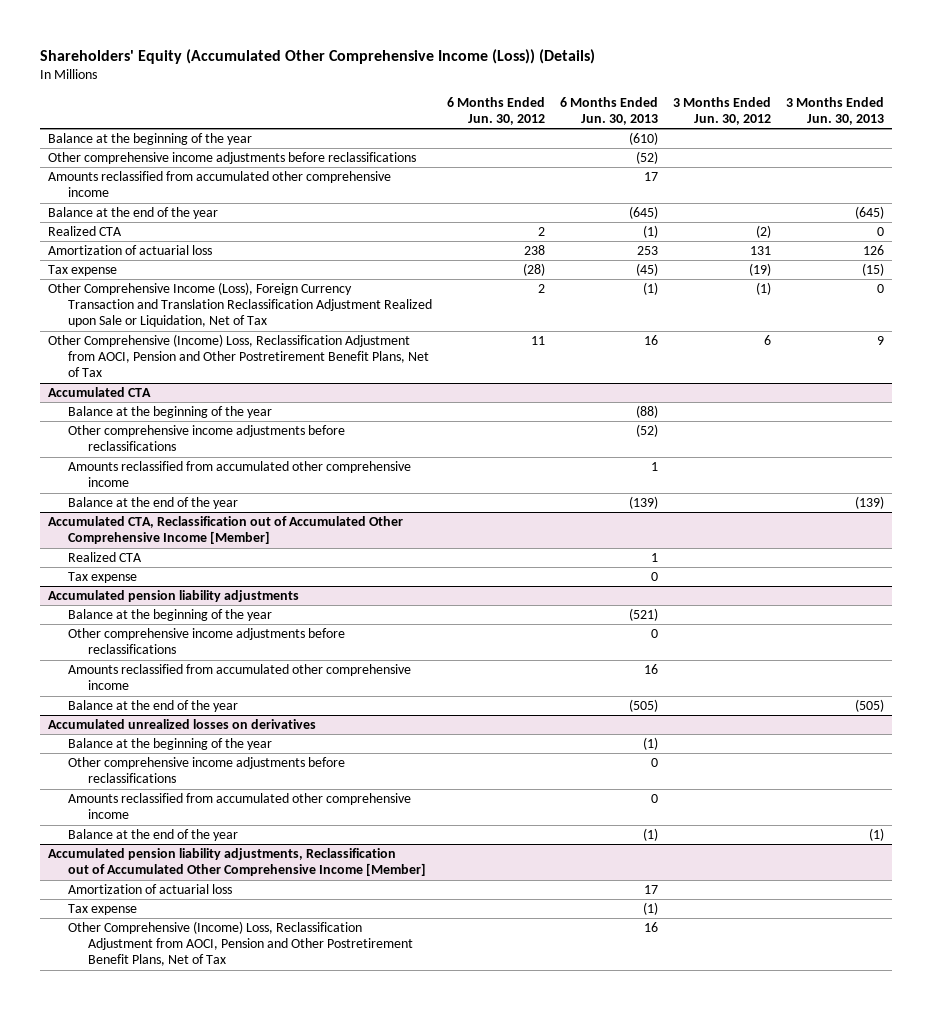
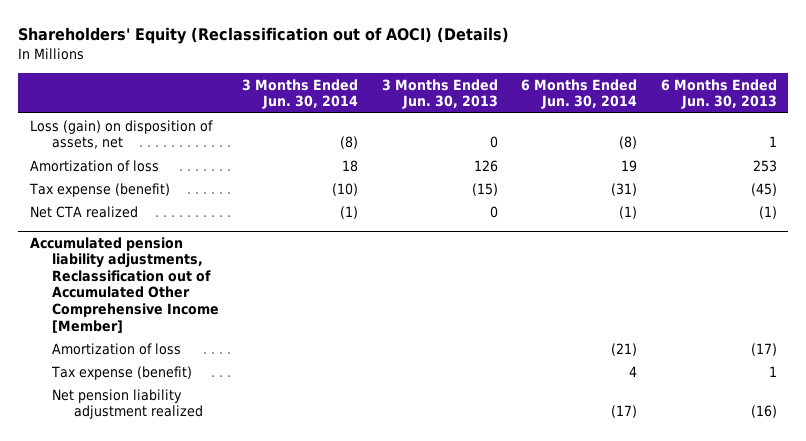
[40,49,596,65] Shareholders' Equity (Accumulated Other Comprehensive Income (Loss)) (Details) -> [17,26,509,44] Shareholders' Equity (Reclassification out of AOCI) (Details)
[447,96,546,125] 6 Months Ended Jun. 30, 2012 -> none
[673,96,772,125] 3 Months Ended Jun. 30, 2012 -> none
none -> [242,78,359,110] 3 Months Ended Jun. 30, 2014
none -> [521,78,638,110] 6 Months Ended Jun. 30, 2014
[48,133,253,146] Balance at the beginning of the year -> none
[48,152,417,165] Other comprehensive income adjustments before reclassifications -> none
[48,171,392,198] Amounts reclassified from accumulated other comprehensive income -> none
[48,207,219,220] Balance at the end of the year -> none
[48,226,123,237] Realized CTA -> none
[48,334,430,378] Other Comprehensive (Income) Loss, Reclassification Adjustment from AOCI, Pension and Other Postretirement Benefit Plans, Net of Tax -> none
[48,387,152,398] Accumulated CTA -> none
[68,406,273,419] Balance at the beginning of the year -> none
[68,425,346,452] Other comprehensive income adjustments before reclassifications -> none
[68,461,412,488] Amounts reclassified from accumulated other comprehensive income -> none
[68,497,239,510] Balance at the end of the year -> none
[48,516,404,545] Accumulated CTA, Reclassification out of Accumulated Other Comprehensive Income [Member] -> none
[68,552,143,563] Realized CTA -> none
[68,572,138,584] Tax expense -> none
[48,590,300,603] Accumulated pension liability adjustments -> none
[68,609,273,622] Balance at the beginning of the year -> none
[68,628,346,655] Other comprehensive income adjustments before reclassifications -> none
[68,664,412,691] Amounts reclassified from accumulated other comprehensive income -> none
[68,700,239,713] Balance at the end of the year -> none
[48,719,317,730] Accumulated unrealized losses on derivatives -> none
[68,738,273,751] Balance at the beginning of the year -> none
[68,757,346,784] Other comprehensive income adjustments before reclassifications -> none
[68,793,412,820] Amounts reclassified from accumulated other comprehensive income -> none
[68,829,239,842] Balance at the end of the year -> none
none -> [29,119,213,150] Loss (gain) on disposition of assets, net
[48,245,213,256] Amortization of actuarial loss -> [29,159,159,172] Amortization of loss
[48,265,118,277] Tax expense -> [28,182,170,197] Tax expense (benefit)
[48,282,433,328] Other Comprehensive Income (Loss), Foreign Currency Transaction and Translation Reclassification Adjustment Realized upon Sale or Liquidation, Net of Tax -> [29,205,138,218] Net CTA realized
[68,921,413,967] Other Comprehensive (Income) Loss, Reclassification Adjustment from AOCI, Pension and Other Postretirement Benefit Plans, Net of Tax -> none
[68,884,233,895] Amortization of actuarial loss -> [51,342,181,355] Amortization of loss
[644,885,659,895] 17 -> [750,342,777,356] (17)
[68,904,138,916] Tax expense -> [50,365,192,380] Tax expense (benefit)
[643,902,659,916] (1) -> [768,365,777,377] 1
none -> [51,388,203,420] Net pension liability adjustment realized

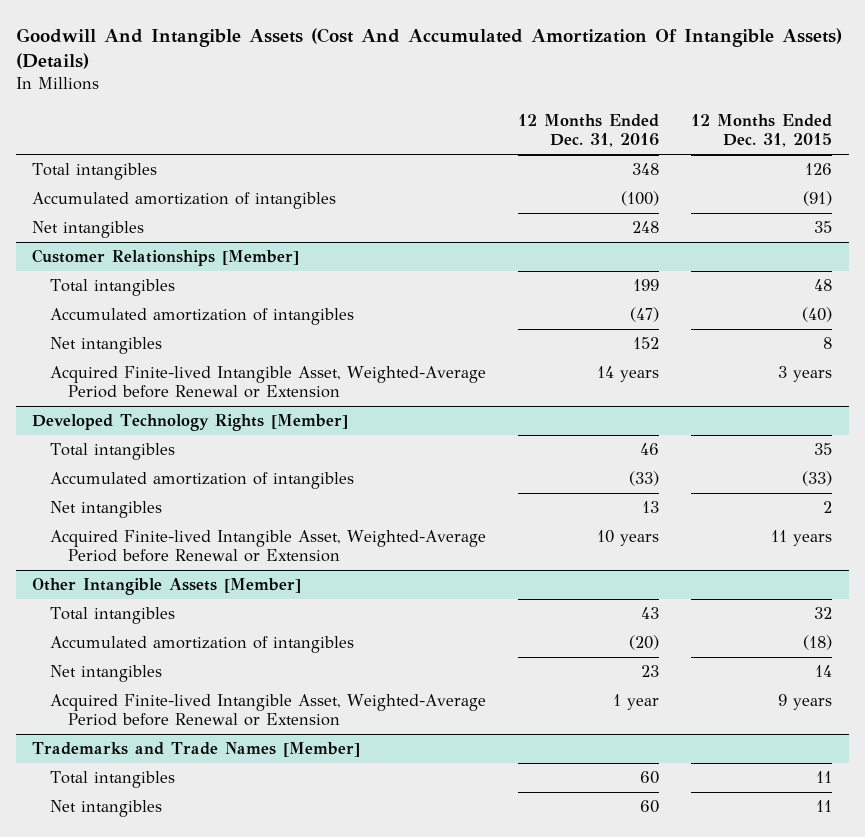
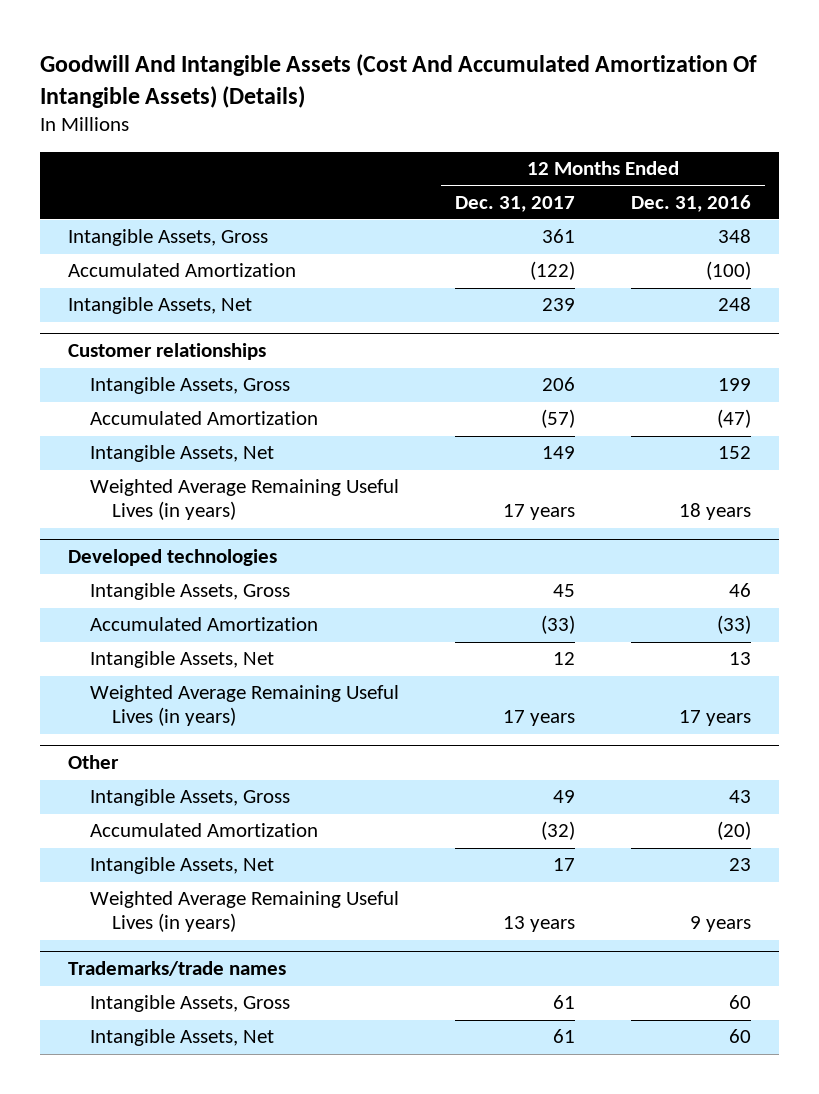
[691,114,833,148] 12 Months Ended Dec. 31, 2015 -> none
none -> [454,195,575,212] Dec. 31, 2017
[49,366,486,399] Acquired Finite-lived Intangible Asset, Weighted-Average Period before Renewal or Extension -> none
[49,530,486,563] Acquired Finite-lived Intangible Asset, Weighted-Average Period before Renewal or Extension -> none
[49,694,486,727] Acquired Finite-lived Intangible Asset, Weighted-Average Period before Renewal or Extension -> none
[32,163,158,181] Total intangibles -> [67,229,268,247] Intangible Assets, Gross
[32,192,337,210] Accumulated amortization of intangibles -> [67,263,296,278] Accumulated Amortization
[32,221,145,239] Net intangibles -> [67,297,252,315] Intangible Assets, Net
[32,249,300,267] Customer Relationships [Member] -> [67,343,266,361] Customer relationships
[49,279,175,297] Total intangibles -> [90,377,291,395] Intangible Assets, Gross
[49,308,354,326] Accumulated amortization of intangibles -> [90,411,319,426] Accumulated Amortization
[49,337,162,355] Net intangibles -> [90,445,275,463] Intangible Assets, Net
none -> [90,479,400,521] Weighted Average Remaining Useful Lives (in years)
[32,414,349,432] Developed Technology Rights [Member] -> [67,549,277,567] Developed technologies
[49,443,175,461] Total intangibles -> [90,583,291,601] Intangible Assets, Gross
[49,472,354,490] Accumulated amortization of intangibles -> [90,617,319,632] Accumulated Amortization
[49,501,162,519] Net intangibles -> [90,651,275,669] Intangible Assets, Net
none -> [90,685,400,727] Weighted Average Remaining Useful Lives (in years)
[32,578,302,596] Other Intangible Assets [Member] -> [67,755,119,770] Other
[49,607,175,625] Total intangibles -> [90,789,291,807] Intangible Assets, Gross
[49,636,354,654] Accumulated amortization of intangibles -> [90,823,319,838] Accumulated Amortization
[49,665,162,683] Net intangibles -> [90,857,275,875] Intangible Assets, Net
none -> [90,891,400,933] Weighted Average Remaining Useful Lives (in years)
[32,742,361,758] Trademarks and Trade Names [Member] -> [67,961,286,977] Trademarks/trade names
[49,771,175,789] Total intangibles -> [90,995,291,1013] Intangible Assets, Gross
[49,800,162,818] Net intangibles -> [90,1029,275,1047] Intangible Assets, Net

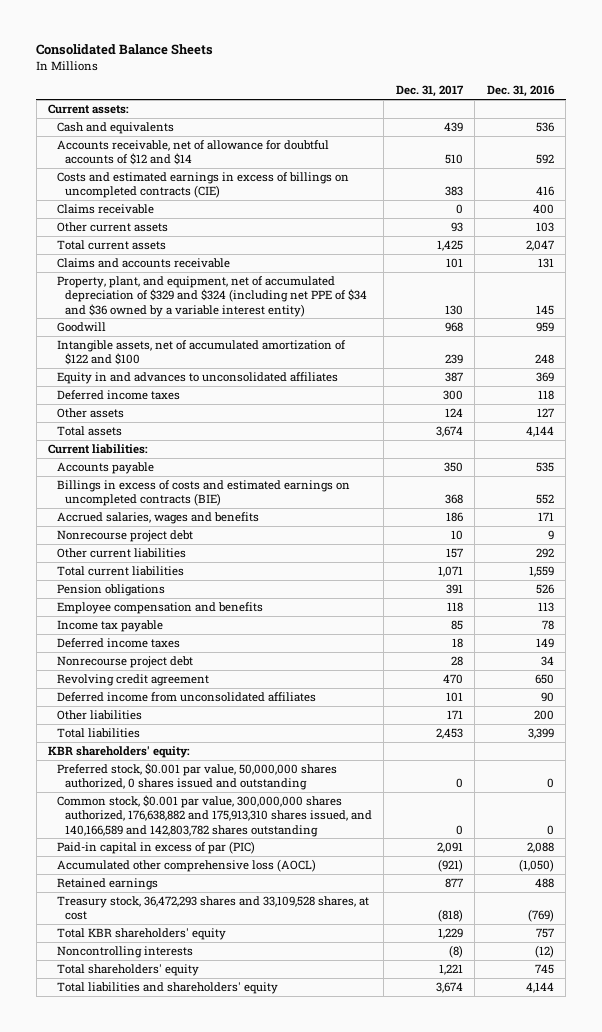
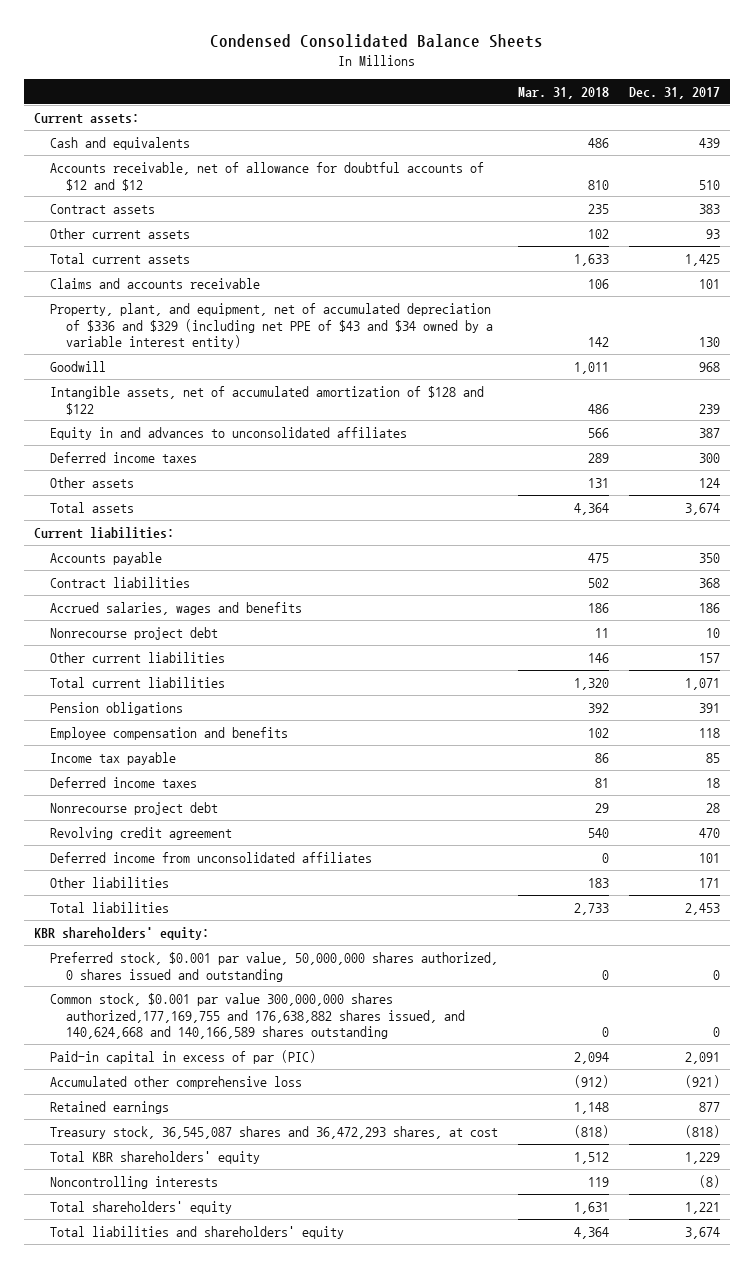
[36,44,214,56] Consolidated Balance Sheets -> [209,33,543,48] Condensed Consolidated Balance Sheets
[486,85,555,98] Dec. 31, 2016 -> none
none -> [517,86,609,99] Mar. 31, 2018
[56,204,154,215] Claims receivable -> none
[56,140,329,166] Accounts receivable, net of allowance for doubtful accounts of $12 and $14 -> [49,161,484,191] Accounts receivable, net of allowance for doubtful accounts of $12 and $12
[56,172,349,199] Costs and estimated earnings in excess of billings on uncompleted contracts (CIE) -> [49,203,155,214] Contract assets
[56,276,367,317] Property, plant, and equipment, net of accumulated depreciation of $329 and $324 (including net PPE of $34 and $36 owned by a variable interest entity) -> [49,302,494,350] Property, plant, and equipment, net of accumulated depreciation of $336 and $329 (including net PPE of $43 and $34 owned by a variable interest entity)
[56,340,346,366] Intangible assets, net of accumulated amortization of $122 and $100 -> [49,385,484,415] Intangible assets, net of accumulated amortization of $128 and $122
[56,480,350,507] Billings in excess of costs and estimated earnings on uncompleted contracts (BIE) -> [49,576,190,588] Contract liabilities
[56,795,372,837] Common stock, $0.001 par value, 300,000,000 shares authorized, 176,638,882 and 175,913,310 shares issued, and 140,166,589 and 142,803,782 shares outstanding -> [49,992,466,1040] Common stock, $0.001 par value 300,000,000 shares authorized,177,169,755 and 176,638,882 shares issued, and 140,624,668 and 140,166,589 shares outstanding
[56,859,316,873] Accumulated other comprehensive loss (AOCL) -> [49,1075,302,1089] Accumulated other comprehensive loss
[56,896,369,921] Treasury stock, 36,472,293 shares and 33,109,528 shares, at cost -> [49,1125,498,1139] Treasury stock, 36,545,087 shares and 36,472,293 shares, at cost

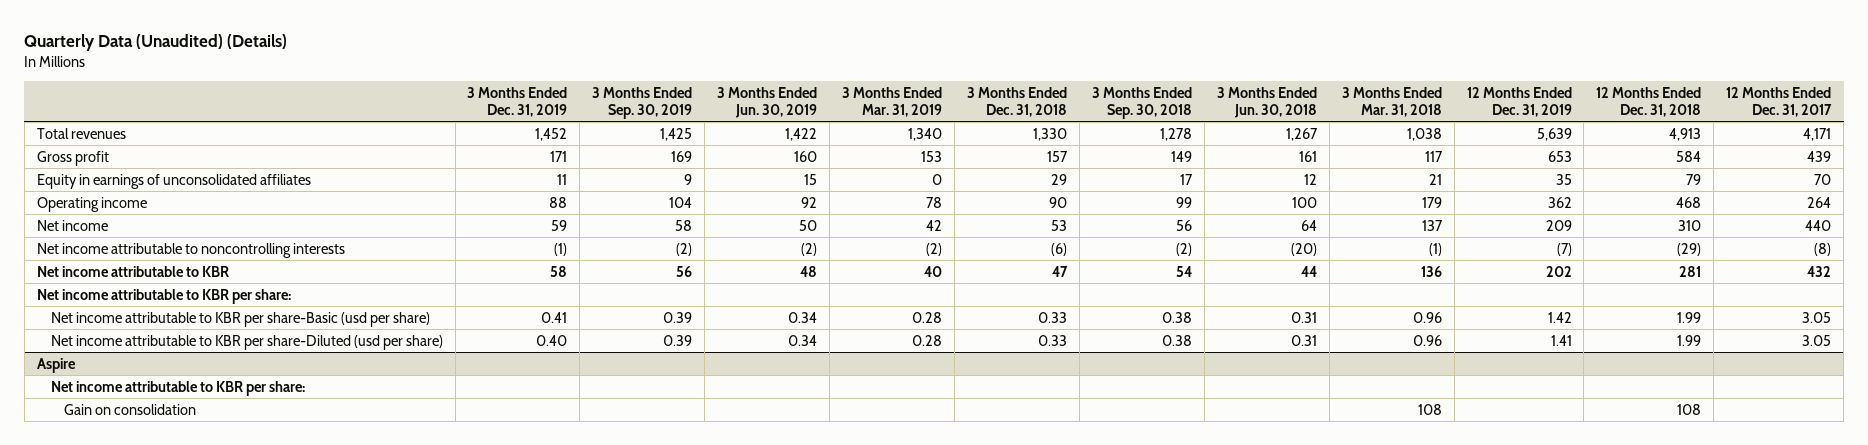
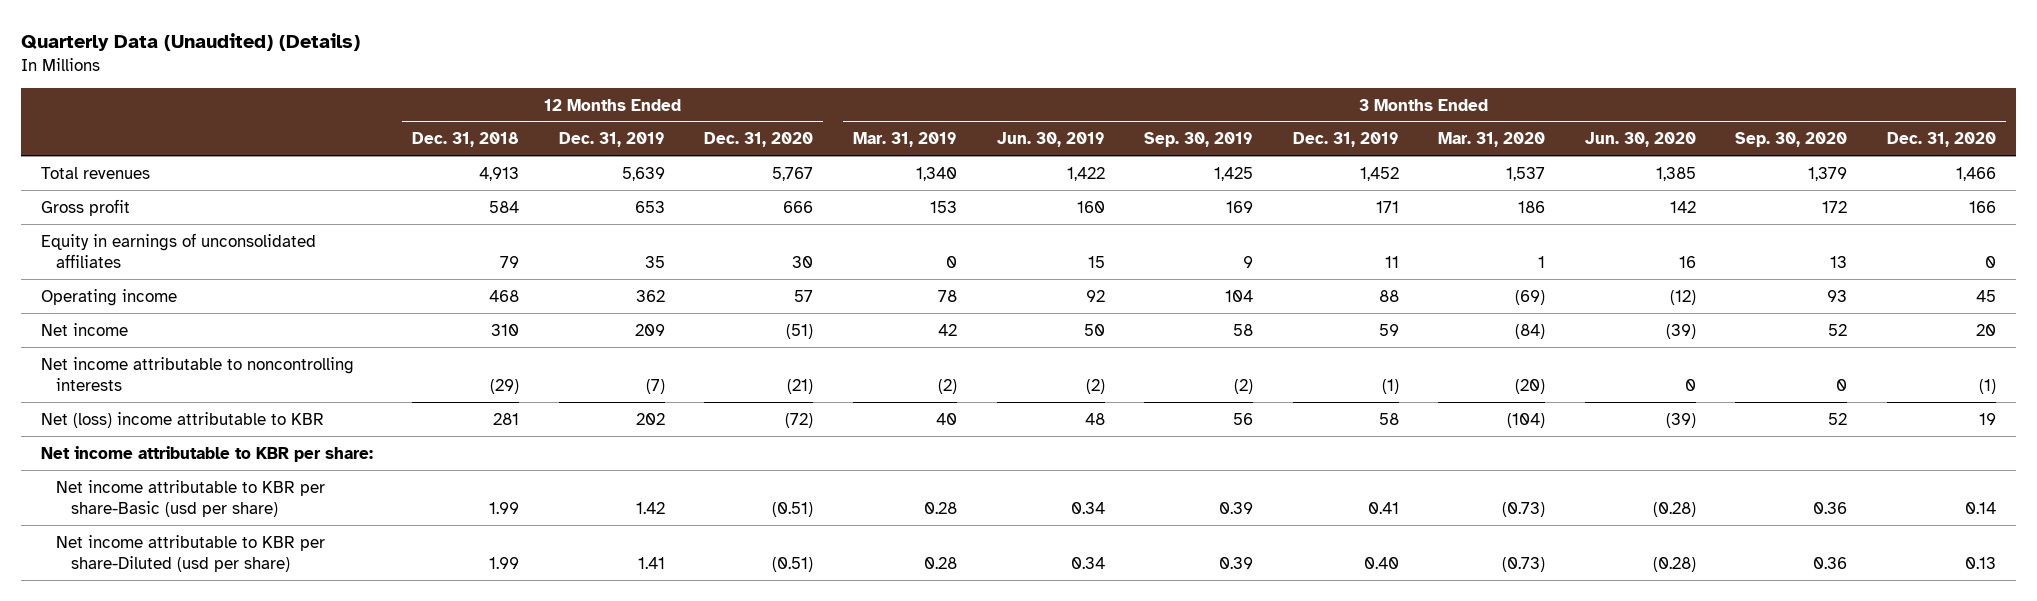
[967,86,1068,118] 3 Months Ended Dec. 31, 2018 -> none
[1091,86,1192,120] 3 Months Ended Sep. 30, 2018 -> none
[1216,86,1317,119] 3 Months Ended Jun. 30, 2018 -> none
[1341,86,1442,118] 3 Months Ended Mar. 31, 2018 -> none
[1726,86,1833,118] 12 Months Ended Dec. 31, 2017 -> none
none -> [704,132,814,148] Dec. 31, 2020
none -> [1438,132,1546,148] Mar. 31, 2020
none -> [1584,132,1696,148] Jun. 30, 2020
none -> [1735,132,1848,148] Sep. 30, 2020
none -> [1886,132,1996,148] Dec. 31, 2020
[36,265,229,277] Net income attributable to KBR -> [40,411,324,428] Net (loss) income attributable to KBR
[36,357,76,373] Aspire -> none
[50,380,305,396] Net income attributable to KBR per share: -> none
[64,403,197,415] Gain on consolidation -> none

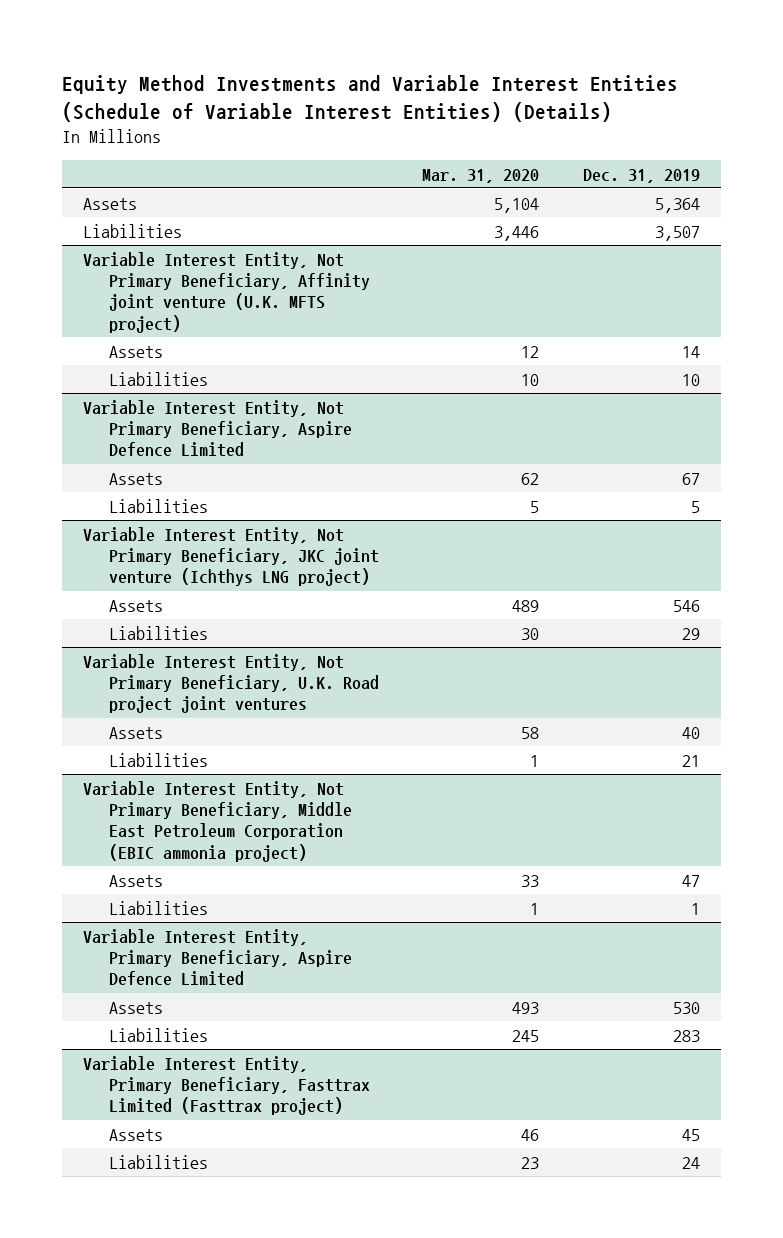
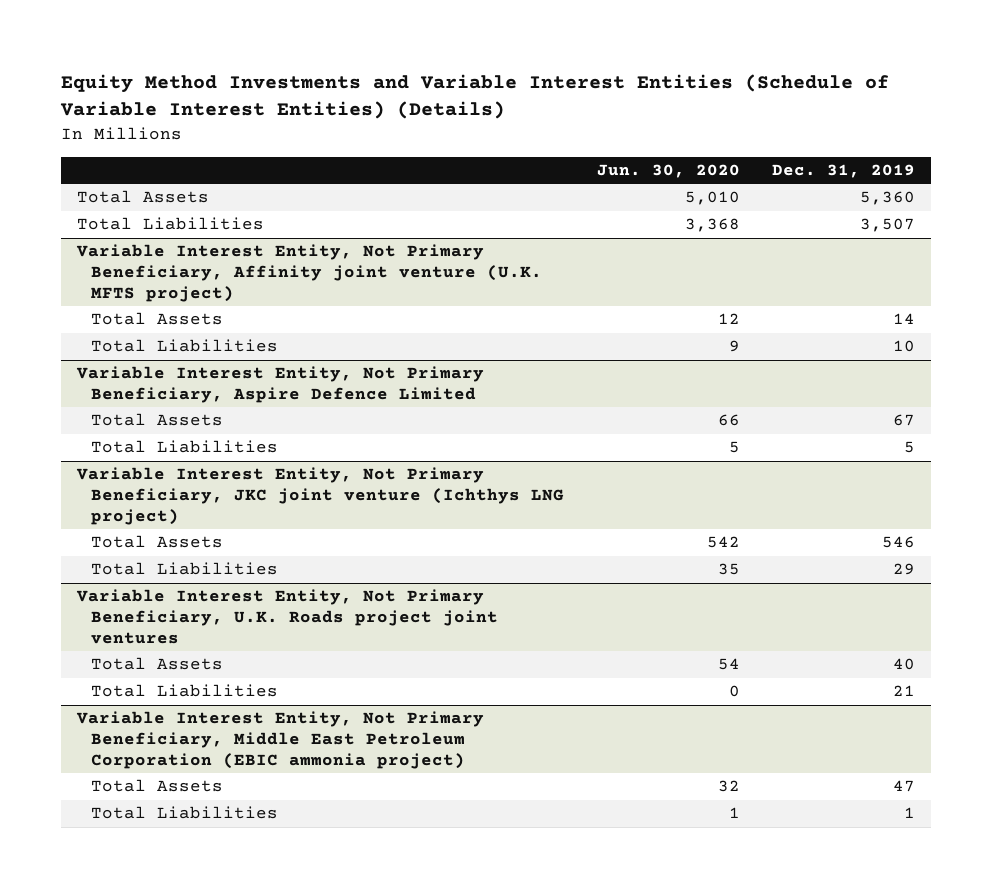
[422,168,540,183] Mar. 31, 2020 -> none
none -> [596,163,740,178] Jun. 30, 2020
[83,197,138,210] Assets -> [77,190,210,204] Total Assets
[654,197,700,213] 5,364 -> [860,191,916,206] 5,360
[83,223,183,238] Liabilities -> [77,217,265,231] Total Liabilities
[109,345,164,358] Assets -> [91,312,224,326] Total Assets
[109,371,209,386] Liabilities -> [91,339,279,353] Total Liabilities
[109,472,164,485] Assets -> [91,413,224,427] Total Assets
[109,498,209,513] Liabilities -> [91,440,279,454] Total Liabilities
[109,599,164,612] Assets -> [91,535,224,549] Total Assets
[109,625,209,640] Liabilities -> [91,562,279,576] Total Liabilities
[83,653,380,714] Variable Interest Entity, Not Primary Beneficiary, U.K. Road project joint ventures -> [76,589,499,645] Variable Interest Entity, Not Primary Beneficiary, U.K. Roads project joint ventures
[109,726,164,739] Assets -> [91,657,224,671] Total Assets
[109,752,209,767] Liabilities -> [91,684,279,698] Total Liabilities
[83,928,353,987] Variable Interest Entity, Primary Beneficiary, Aspire Defence Limited -> none
[109,1001,164,1014] Assets -> none
[109,1027,209,1042] Liabilities -> none
[83,1055,371,1116] Variable Interest Entity, Primary Beneficiary, Fasttrax Limited (Fasttrax project) -> none
[109,1128,164,1141] Assets -> none
[109,1154,209,1169] Liabilities -> none
[109,874,164,887] Assets -> [91,779,224,793] Total Assets
[109,900,209,915] Liabilities -> [91,806,279,820] Total Liabilities

